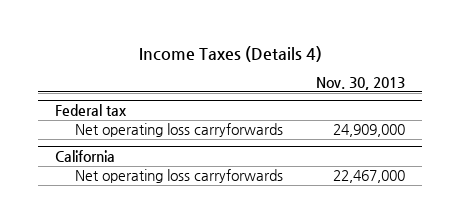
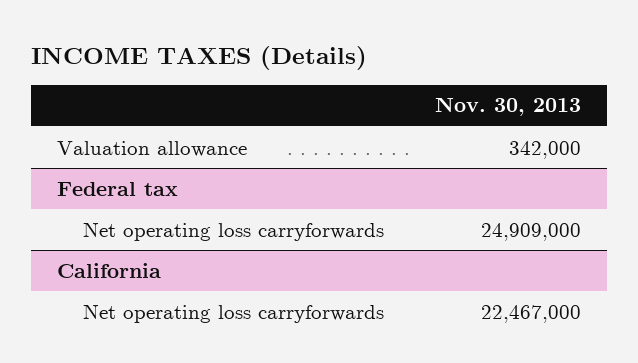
[139,46,323,63] Income Taxes (Details 4) -> [31,45,368,70] INCOME TAXES (Details)
none -> [56,140,247,157] Valuation allowance

